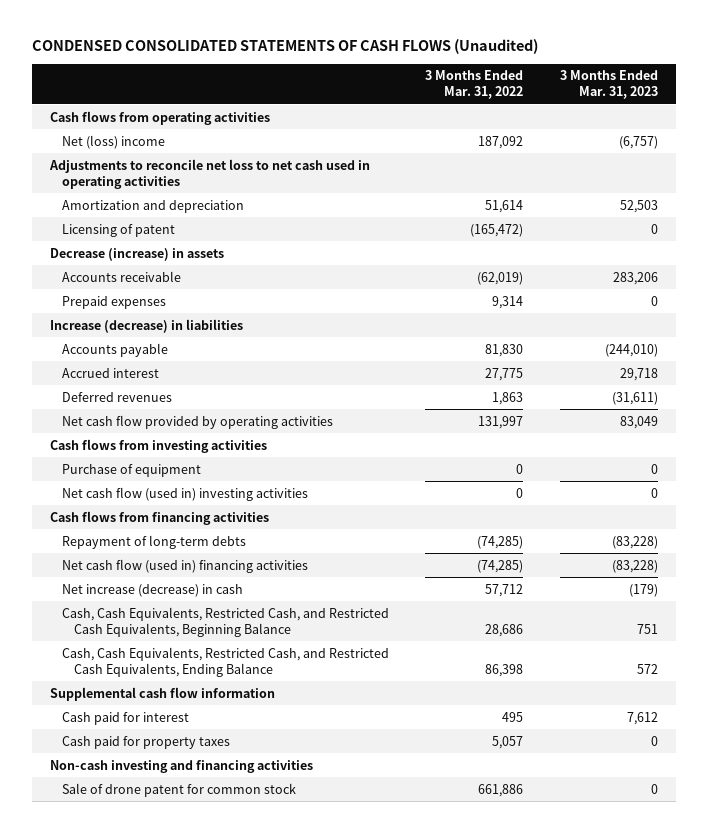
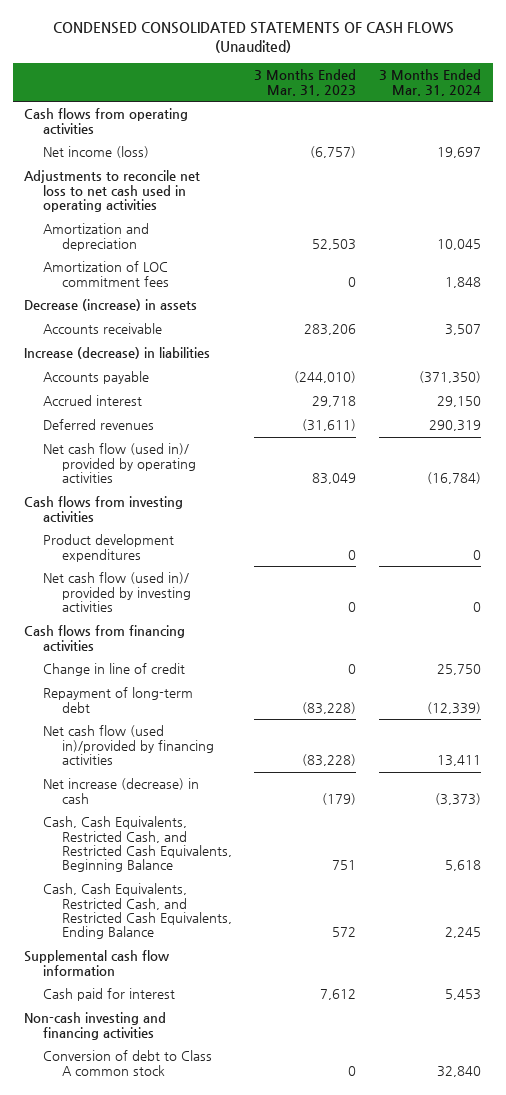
[425,70,524,100] 3 Months Ended Mar. 31, 2022 -> none
none -> [379,69,482,96] 3 Months Ended Mar. 31, 2024
[61,134,165,149] Net (loss) income -> [42,146,149,159] Net income (loss)
[61,223,175,237] Licensing of patent -> none
none -> [42,261,169,287] Amortization of LOC commitment fees
[61,295,166,309] Prepaid expenses -> none
[61,414,333,429] Net cash flow provided by operating activities -> [42,443,196,483] Net cash flow (used in)/ provided by operating activities
[61,463,201,477] Purchase of equipment -> none
none -> [42,534,174,562] Product development expenditures
[61,486,308,501] Net cash flow (used in) investing activities -> [42,572,191,612] Net cash flow (used in)/ provided by investing activities
none -> [42,663,185,677] Change in line of credit
[61,534,246,549] Repayment of long-term debts -> [42,687,193,713] Repayment of long-term debt
[61,558,308,573] Net cash flow (used in) financing activities -> [42,725,214,765] Net cash flow (used in)/provided by financing activities
[61,735,230,749] Cash paid for property taxes -> none
[61,782,296,797] Sale of drone patent for common stock -> [42,1050,212,1076] Conversion of debt to Class A common stock

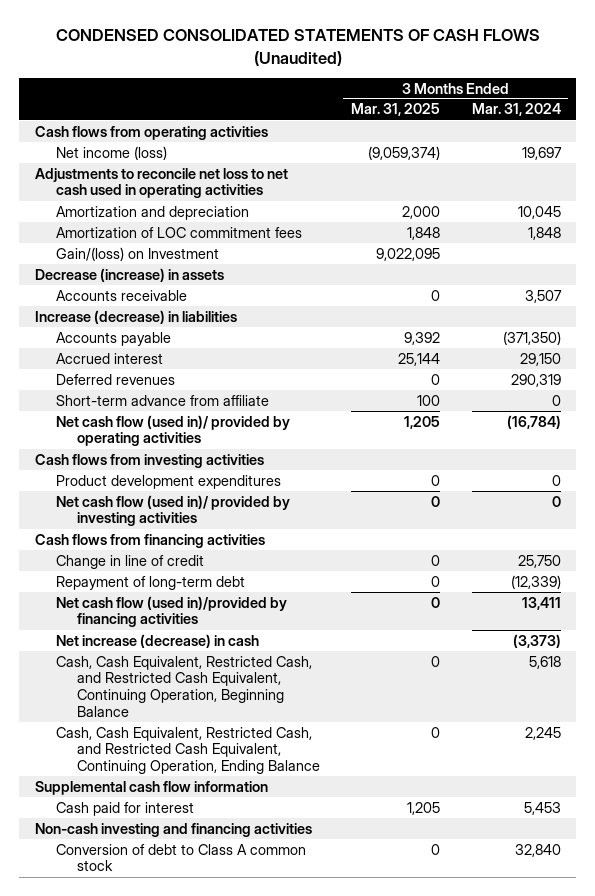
[254,69,357,96] 3 Months Ended Mar. 31, 2023 -> none
none -> [351,103,441,117] Mar. 31, 2025
none -> [55,246,219,261] Gain/(loss) on Investment
none -> [55,394,269,406] Short-term advance from affiliate
[42,816,232,873] Cash, Cash Equivalents, Restricted Cash, and Restricted Cash Equivalents, Beginning Balance -> [55,655,312,717] Cash, Cash Equivalent, Restricted Cash, and Restricted Cash Equivalent, Continuing Operation, Beginning Balance
[42,883,232,940] Cash, Cash Equivalents, Restricted Cash, and Restricted Cash Equivalents, Ending Balance -> [55,726,320,775] Cash, Cash Equivalent, Restricted Cash, and Restricted Cash Equivalent, Continuing Operation, Ending Balance

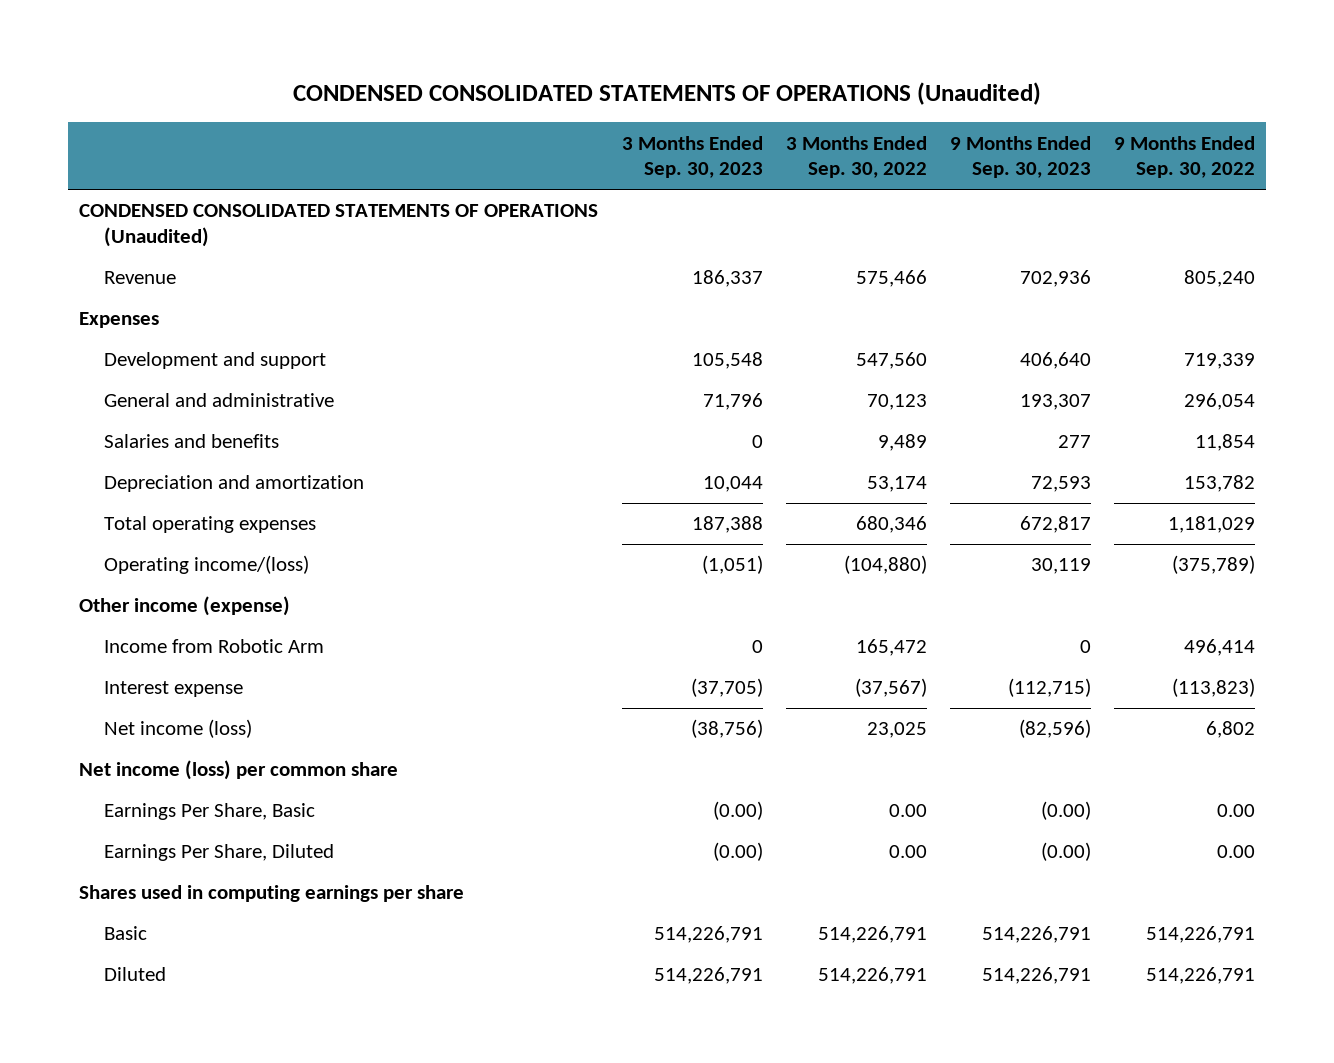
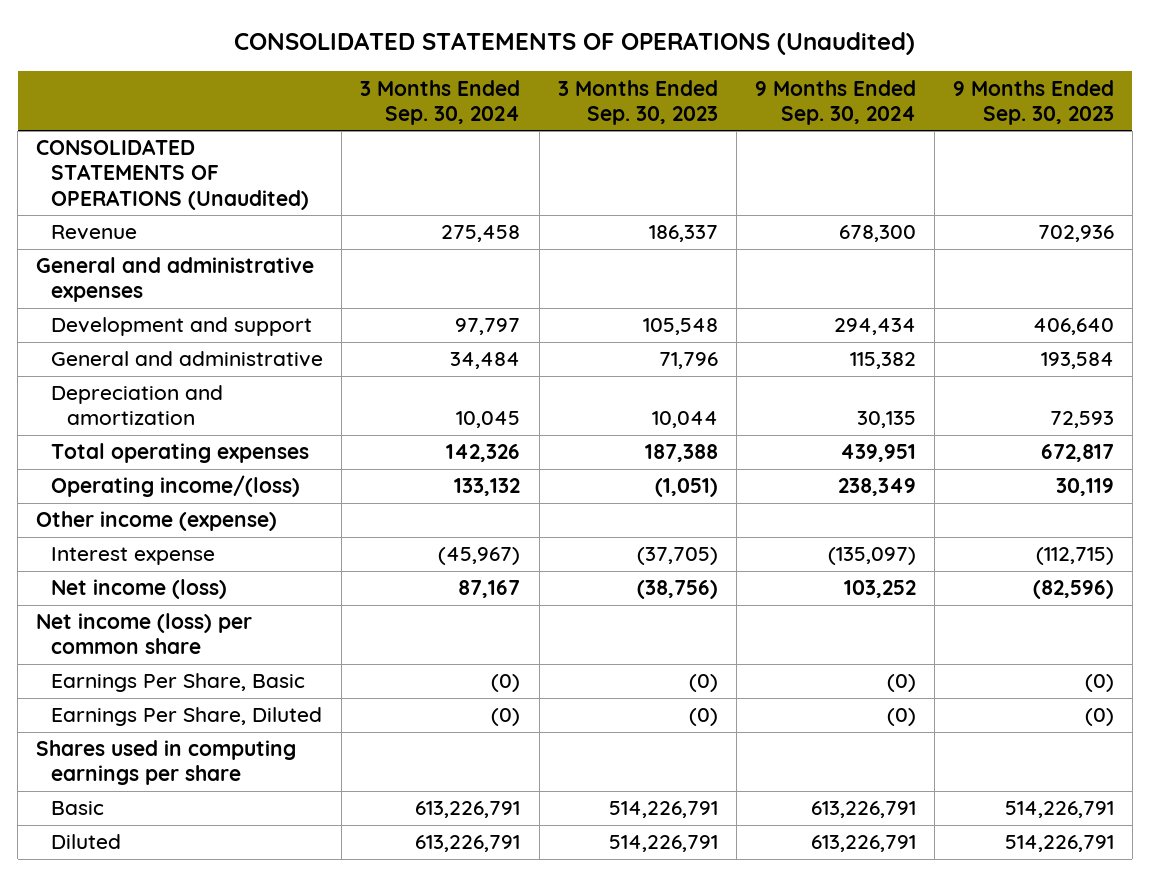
[293,81,1042,105] CONDENSED CONSOLIDATED STATEMENTS OF OPERATIONS (Unaudited) -> [234,32,916,56] CONSOLIDATED STATEMENTS OF OPERATIONS (Unaudited)
[785,135,927,179] 3 Months Ended Sep. 30, 2022 -> none
[1113,135,1255,179] 9 Months Ended Sep. 30, 2022 -> none
none -> [360,79,521,125] 3 Months Ended Sep. 30, 2024
none -> [754,79,916,125] 9 Months Ended Sep. 30, 2024
[79,204,599,248] CONDENSED CONSOLIDATED STATEMENTS OF OPERATIONS (Unaudited) -> [36,139,310,210] CONSOLIDATED STATEMENTS OF OPERATIONS (Unaudited)
[79,312,160,329] Expenses -> [36,257,315,303] General and administrative expenses
[104,434,280,449] Salaries and benefits -> none
[1019,394,1091,411] 193,307 -> [1040,352,1114,370] 193,584
[104,639,325,654] Income from Robotic Arm -> none
[712,801,763,821] (0.00) -> [688,674,718,693] (0)
[1040,801,1091,821] (0.00) -> [1084,674,1114,693] (0)
[712,842,763,862] (0.00) -> [688,708,718,727] (0)
[1040,842,1091,862] (0.00) -> [1084,708,1114,727] (0)

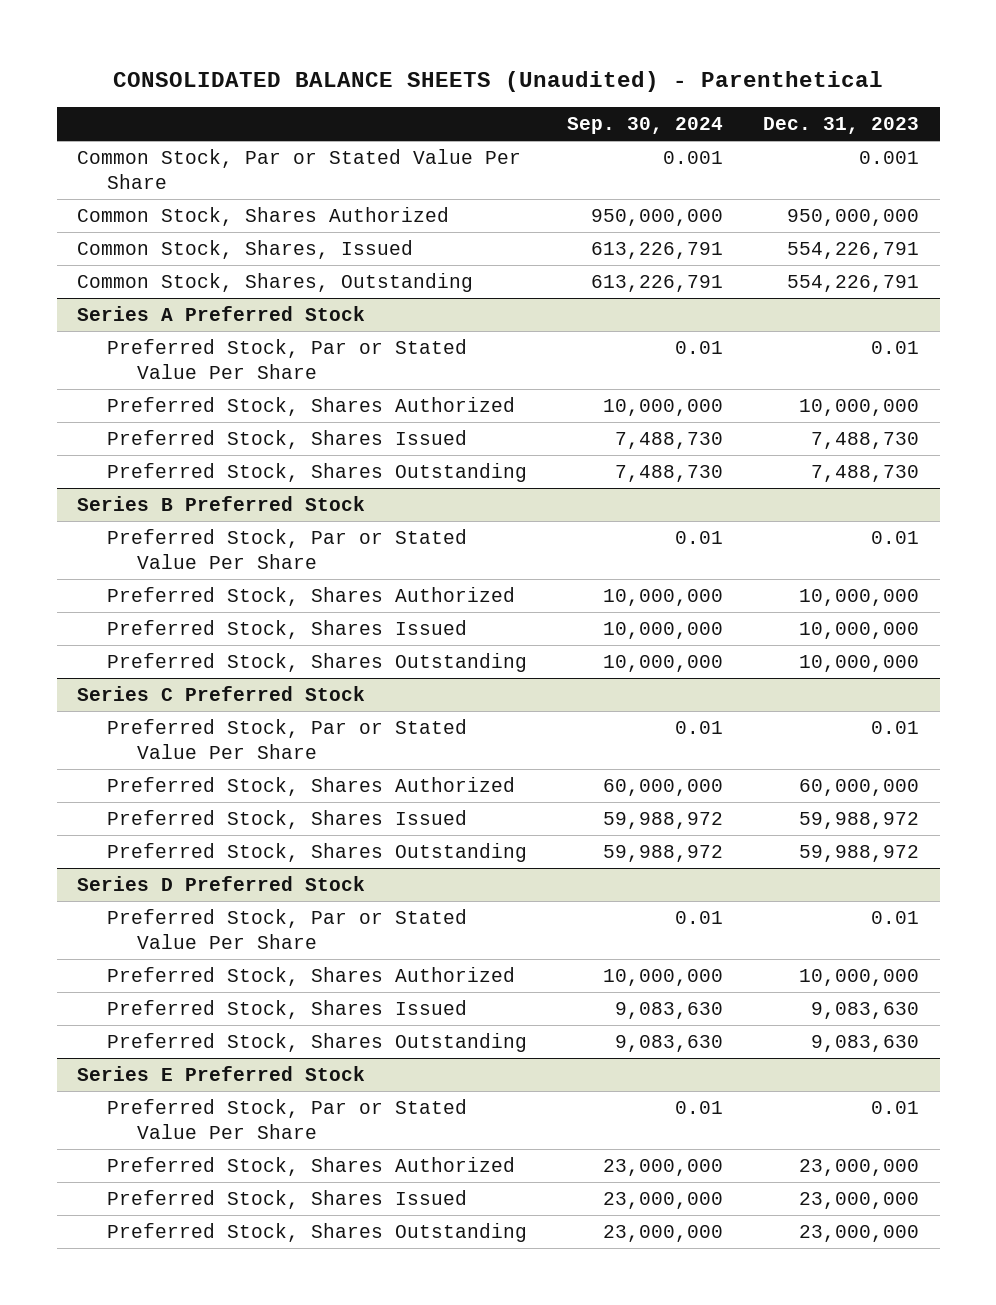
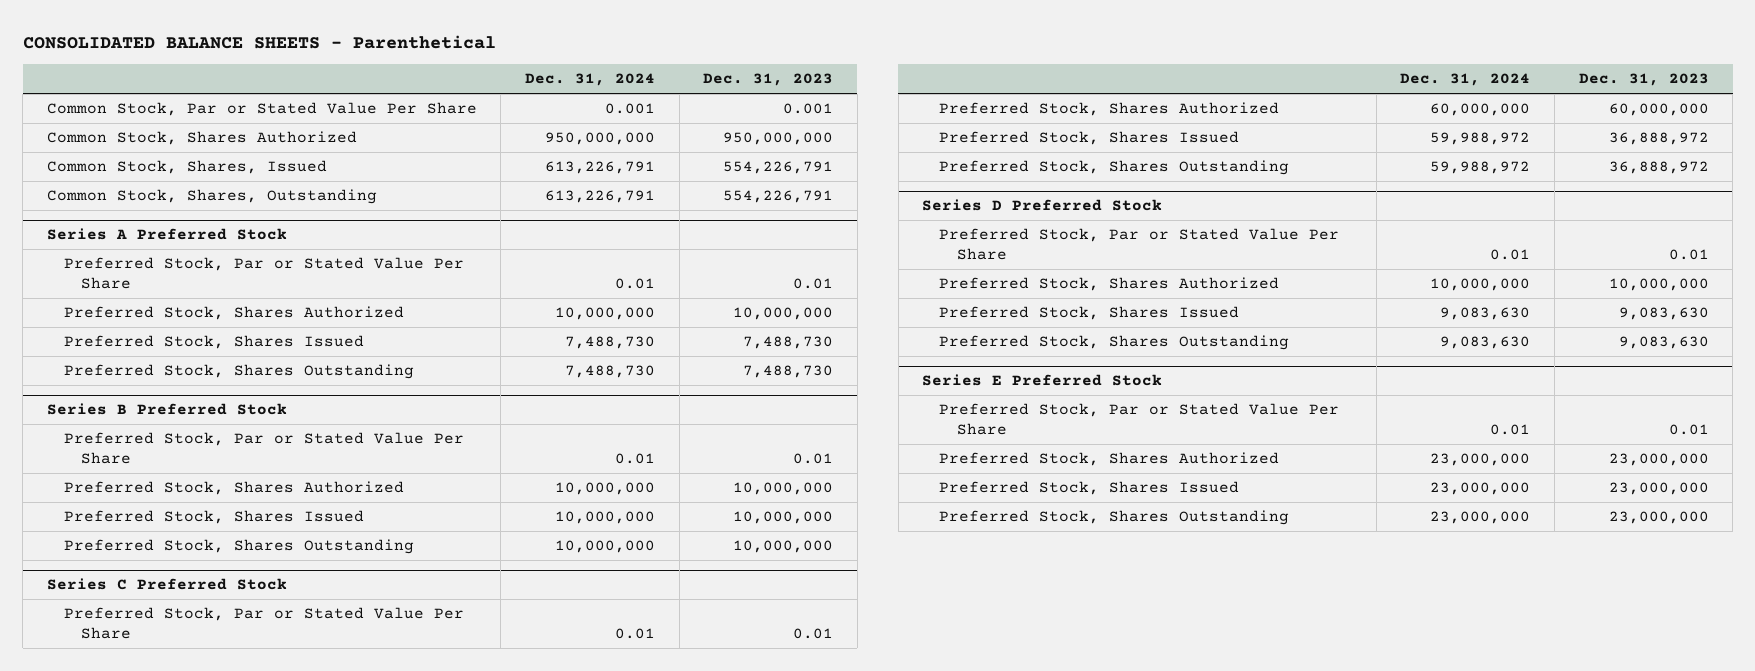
[113,71,884,93] CONSOLIDATED BALANCE SHEETS (Unaudited) - Parenthetical -> [22,34,496,49] CONSOLIDATED BALANCE SHEETS - Parenthetical
[567,117,724,135] Sep. 30, 2024 -> none
none -> [525,73,656,87] Dec. 31, 2024
[799,812,920,830] 59,988,972 -> [1608,132,1709,146] 36,888,972
[799,845,920,863] 59,988,972 -> [1608,161,1709,175] 36,888,972

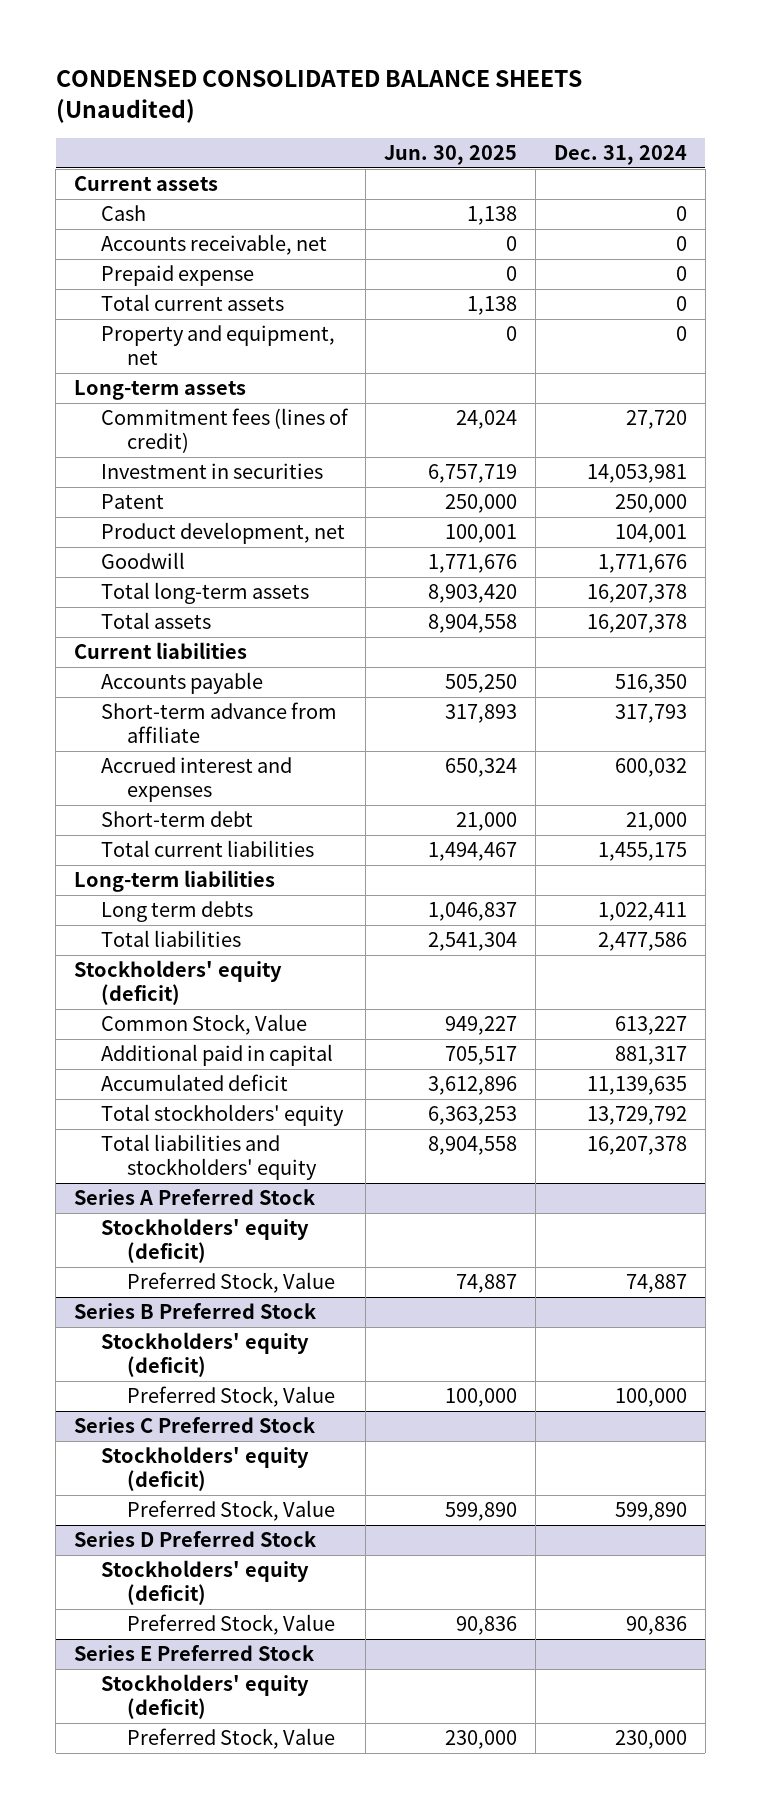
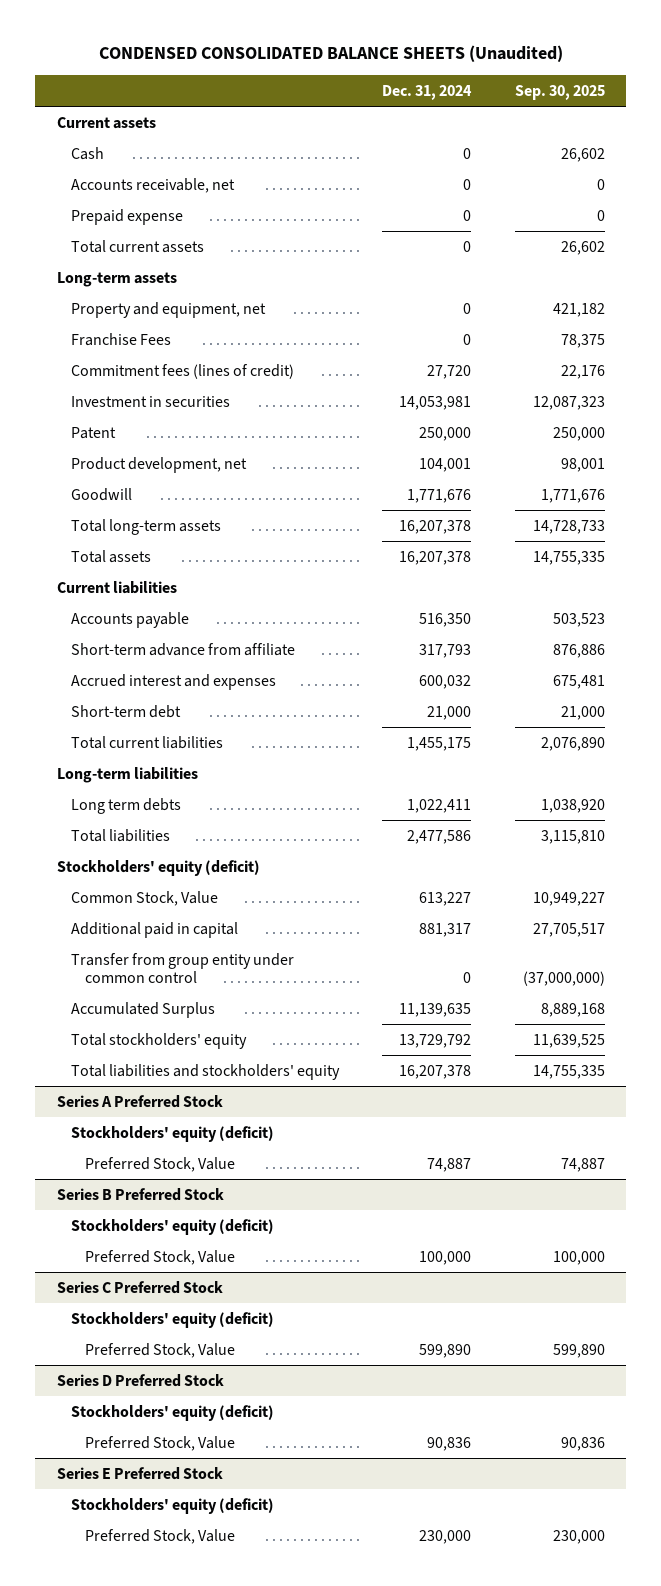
[384,145,518,166] Jun. 30, 2025 -> none
none -> [514,84,605,100] Sep. 30, 2025
[100,325,335,366] Property and equipment, net -> [70,301,266,318] Property and equipment, net
none -> [70,332,171,346] Franchise Fees
none -> [70,952,294,984] Transfer from group entity under common control
[100,1074,288,1092] Accumulated deficit -> [70,1001,215,1018] Accumulated Surplus

